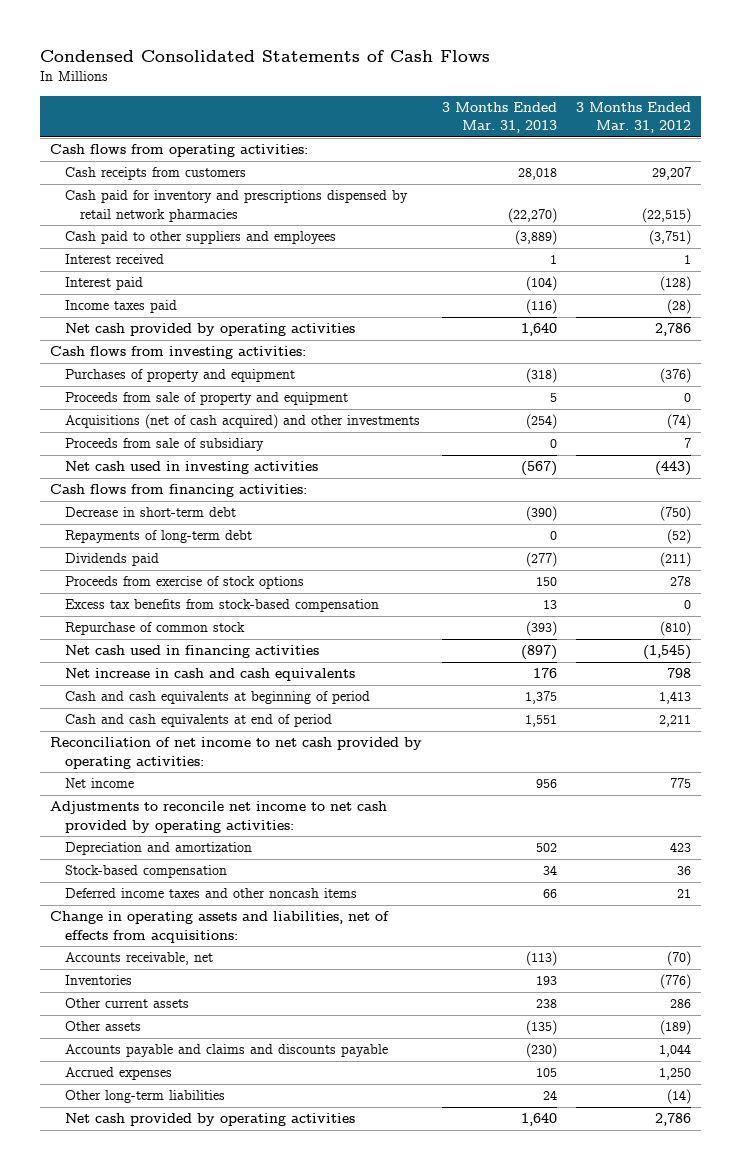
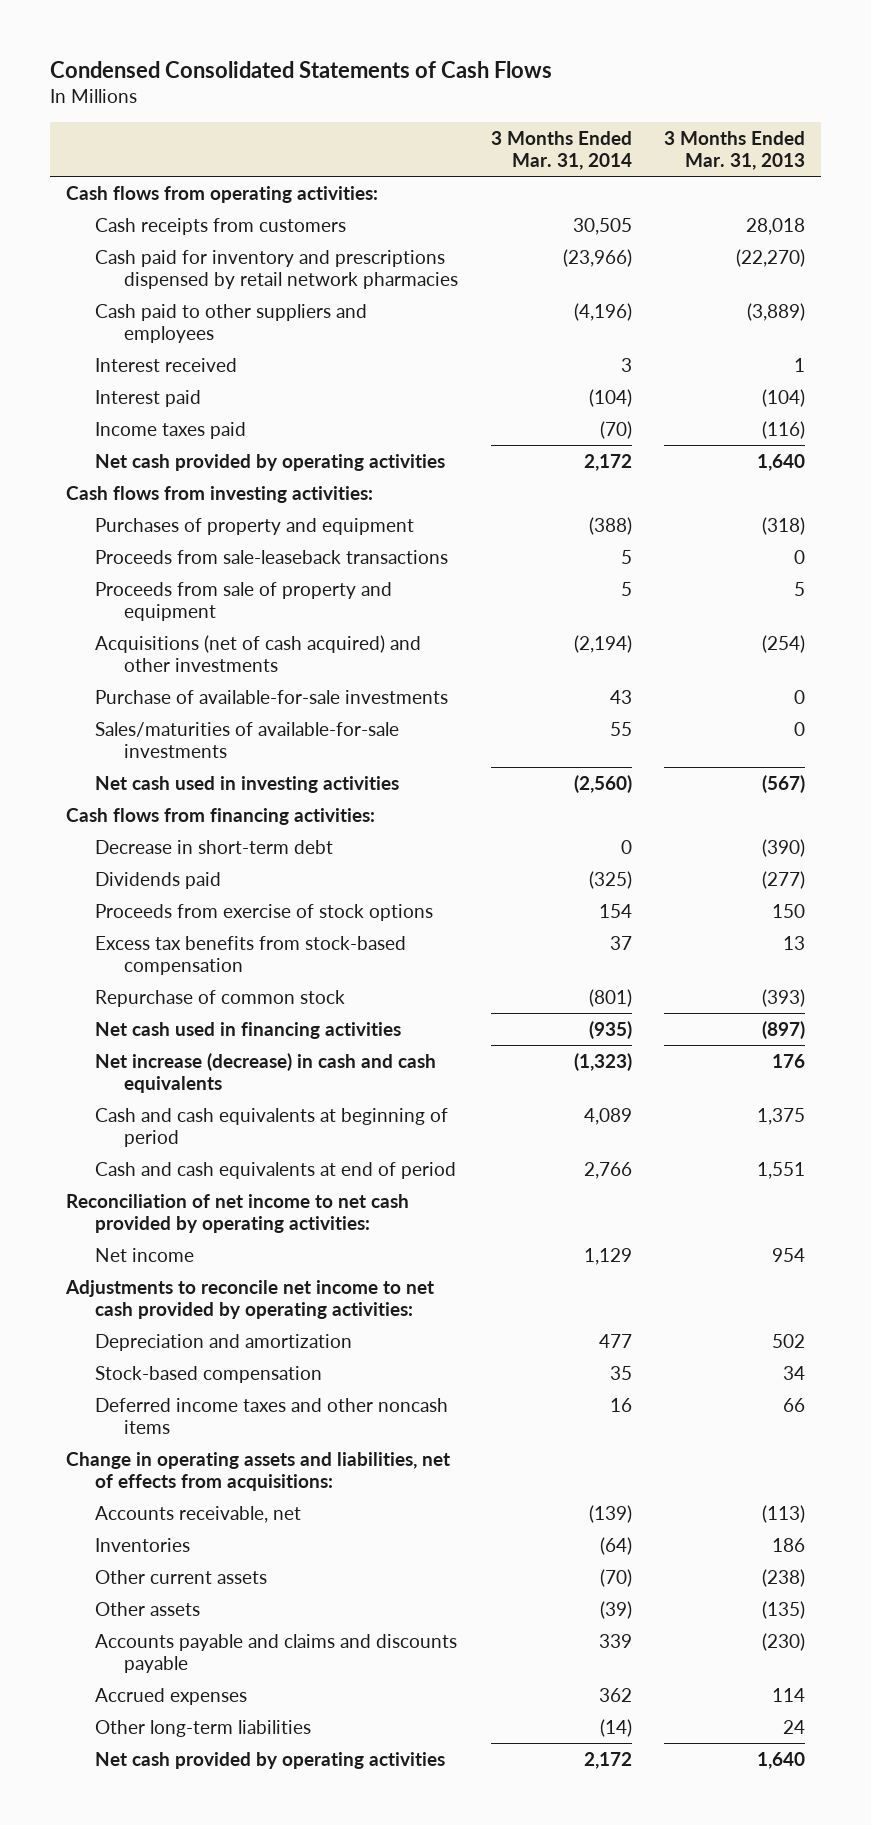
[576,101,692,134] 3 Months Ended Mar. 31, 2012 -> none
none -> [490,130,632,171] 3 Months Ended Mar. 31, 2014
none -> [95,549,449,564] Proceeds from sale-leaseback transactions
[65,438,265,452] Proceeds from sale of subsidiary -> none
none -> [95,689,449,704] Purchase of available-for-sale investments
none -> [95,721,400,759] Sales/maturities of available-for-sale investments
[65,530,253,544] Repayments of long-term debt -> none
[65,668,356,682] Net increase in cash and cash equivalents -> [95,1052,437,1094] Net increase (decrease) in cash and cash equivalents
[535,779,557,789] 956 -> [771,1247,805,1262] 954
[535,976,557,986] 193 -> [771,1537,805,1552] 186
[535,999,557,1009] 238 -> [761,1568,805,1587] (238)
[535,1068,557,1078] 105 -> [771,1687,805,1702] 114

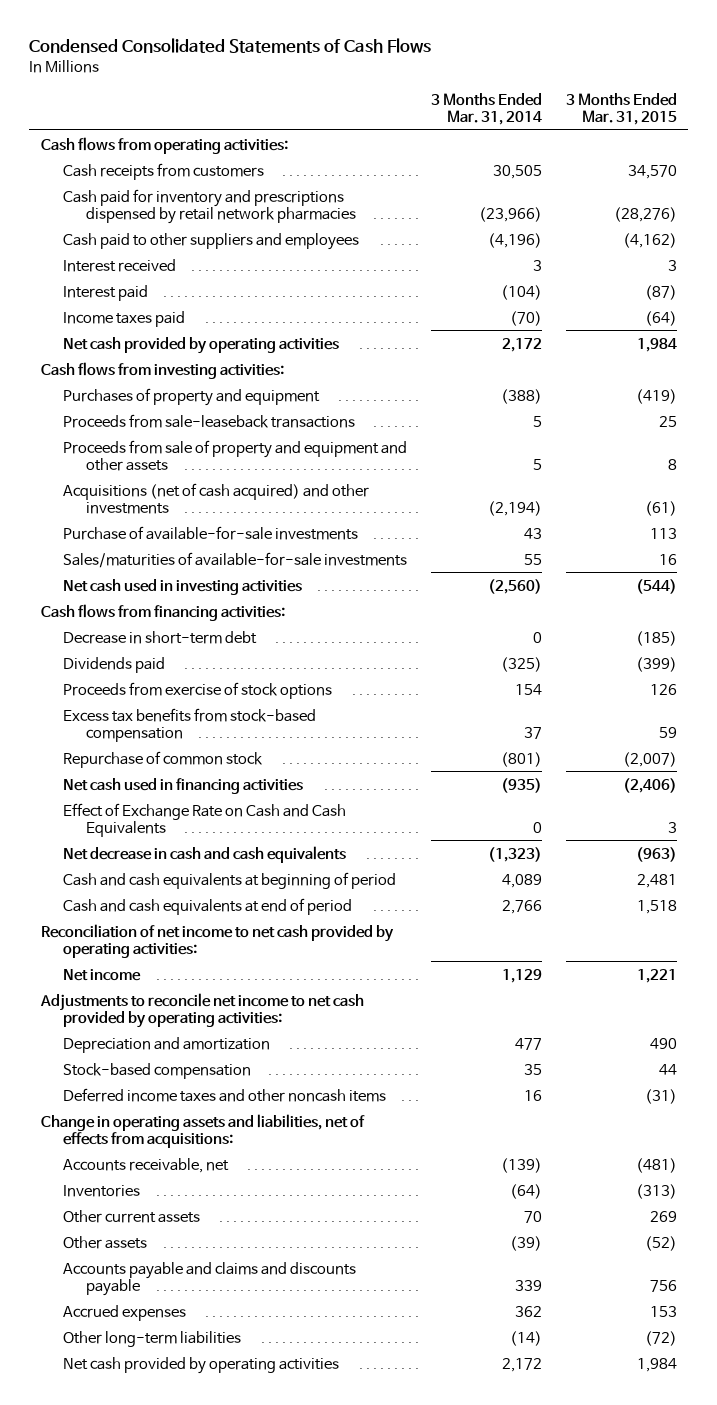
[663,130,805,171] 3 Months Ended Mar. 31, 2013 -> none
none -> [565,92,677,125] 3 Months Ended Mar. 31, 2015
[95,581,393,622] Proceeds from sale of property and equipment -> [63,439,408,471] Proceeds from sale of property and equipment and other assets
none -> [63,802,347,837] Effect of Exchange Rate on Cash and Cash Equivalents
[95,1052,437,1094] Net increase (decrease) in cash and cash equivalents -> [63,845,347,863] Net decrease in cash and cash equivalents
[599,1568,632,1587] (70) -> [523,1210,542,1223] 70

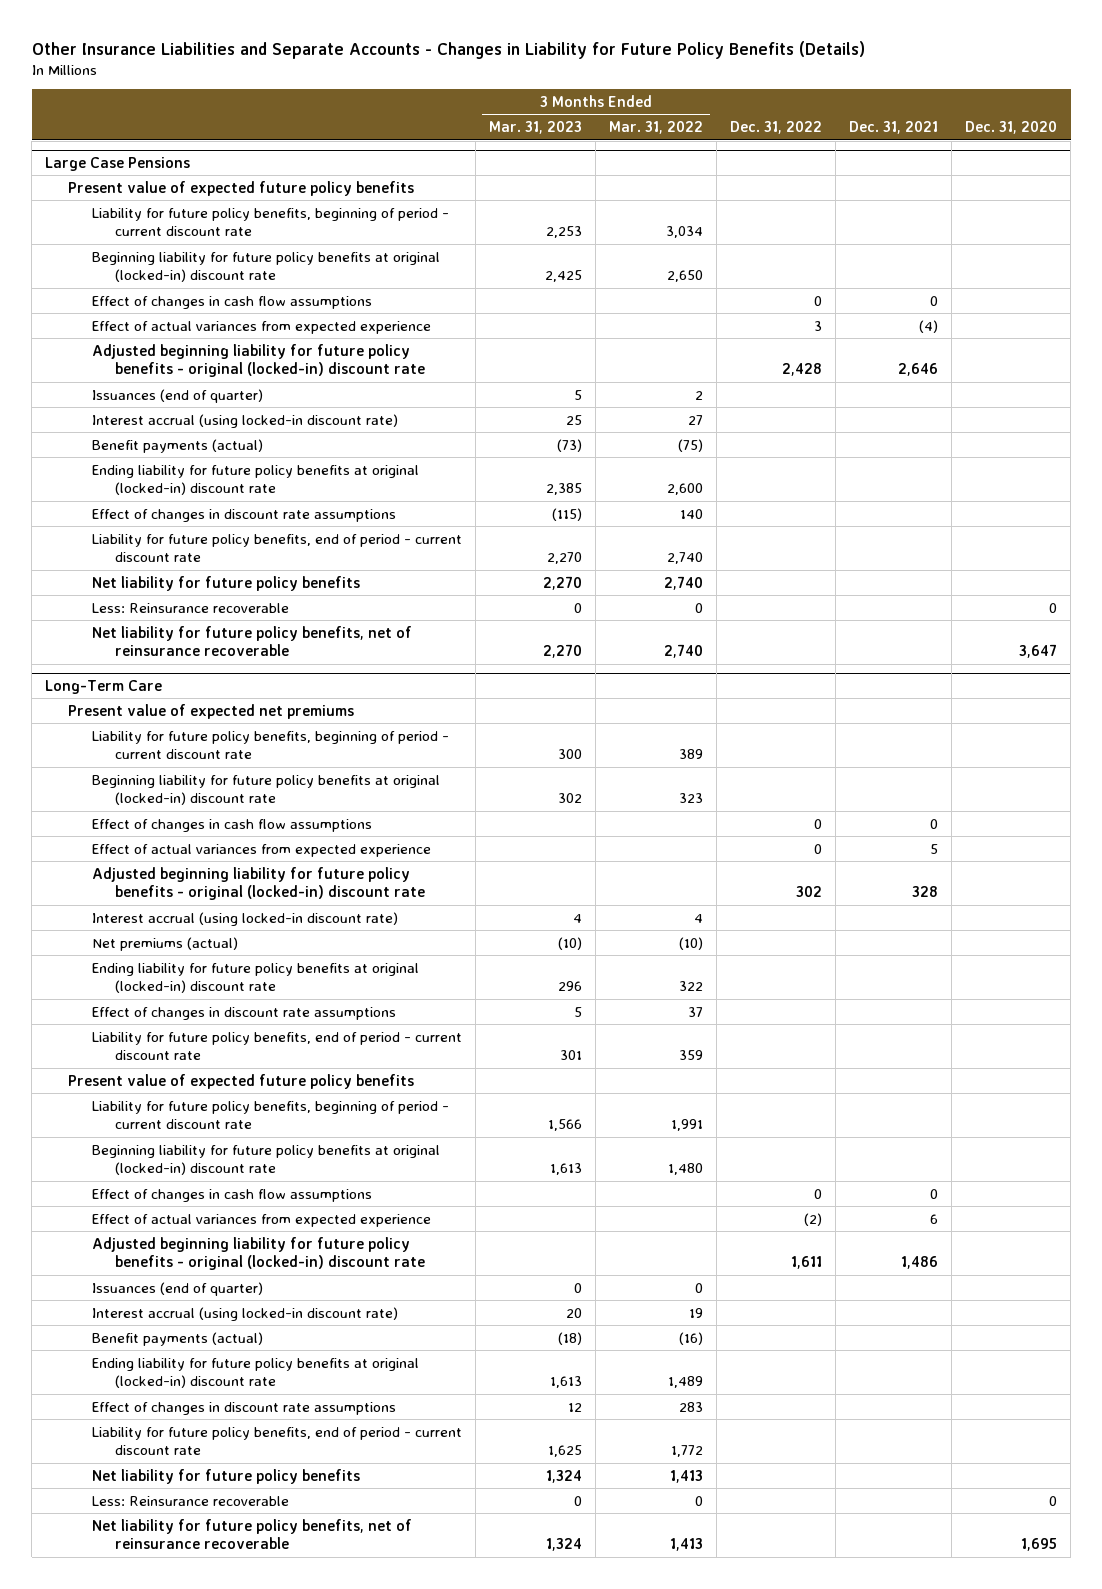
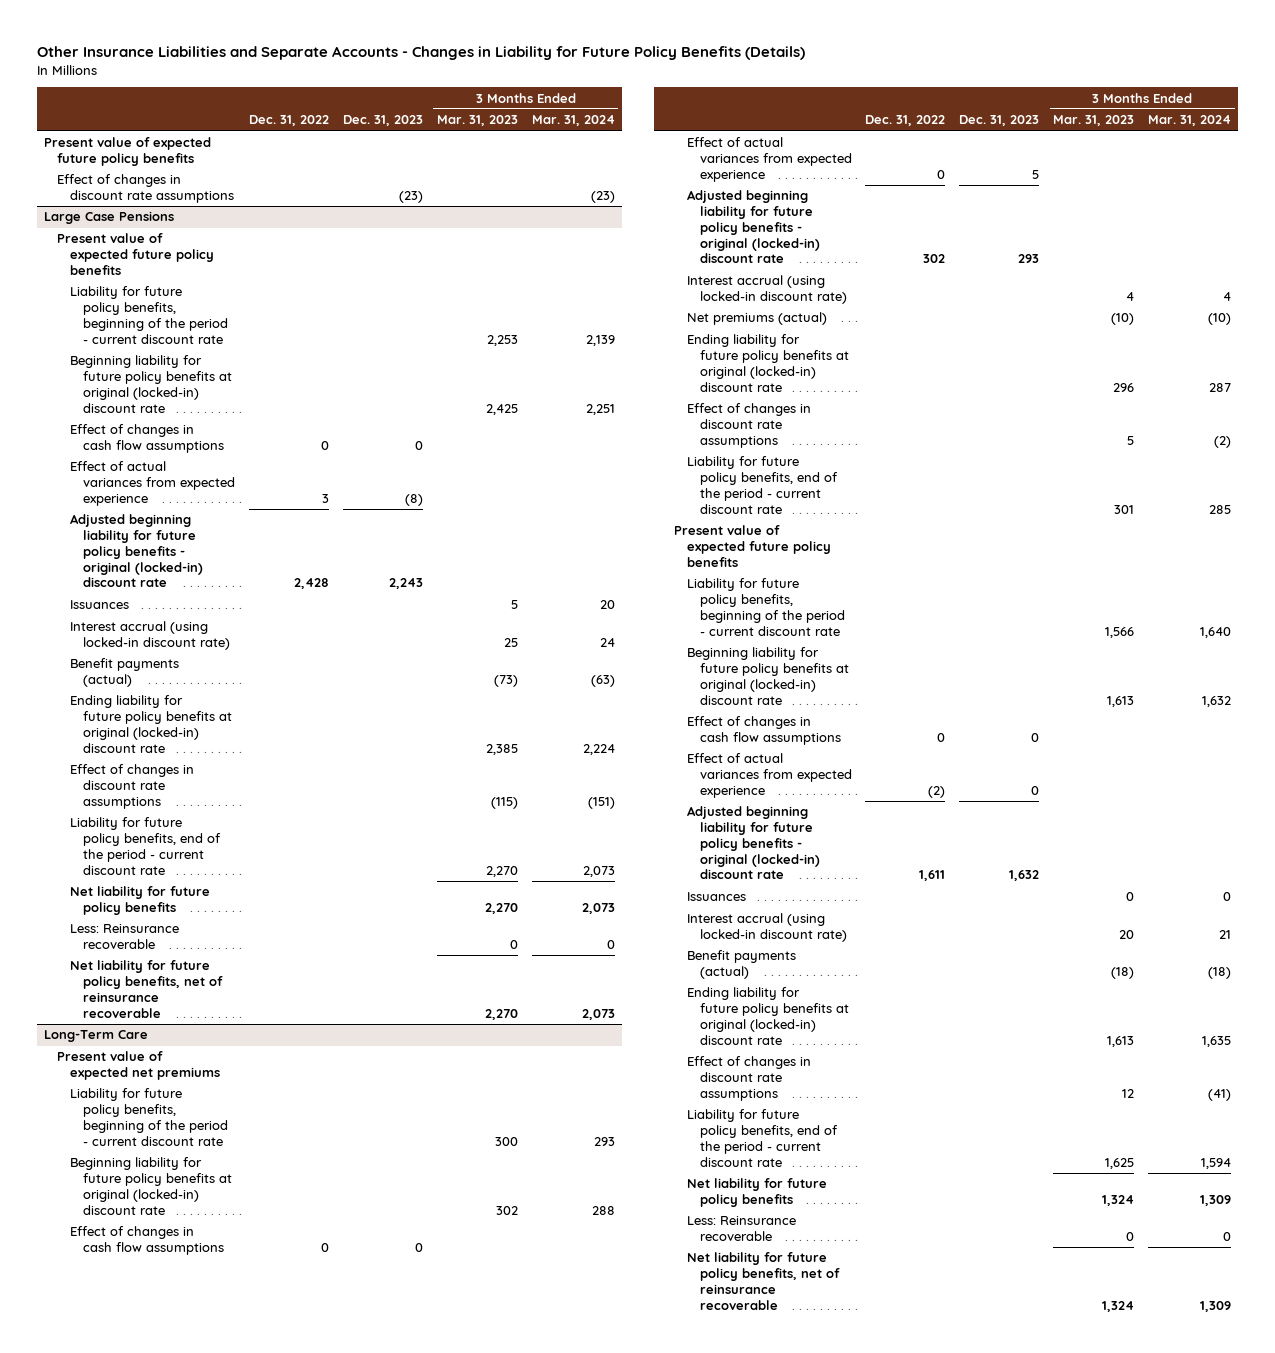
[608,121,703,135] Mar. 31, 2022 -> none
[849,121,939,135] Dec. 31, 2021 -> none
[965,121,1058,135] Dec. 31, 2020 -> none
none -> [342,115,423,127] Dec. 31, 2023
none -> [531,115,615,127] Mar. 31, 2024
none -> [44,137,212,167] Present value of expected future policy benefits
none -> [57,174,235,204] Effect of changes in discount rate assumptions
[91,207,449,237] Liability for future policy benefits, beginning of period - current discount rate -> [70,286,229,344] Liability for future policy benefits, beginning of the period - current discount rate
[91,388,263,403] Issuances (end of quarter) -> [70,600,130,610] Issuances
[91,533,462,563] Liability for future policy benefits, end of period - current discount rate -> [70,817,222,875] Liability for future policy benefits, end of the period - current discount rate
[91,730,449,760] Liability for future policy benefits, beginning of period - current discount rate -> [70,1088,229,1146] Liability for future policy benefits, beginning of the period - current discount rate
[91,1031,462,1061] Liability for future policy benefits, end of period - current discount rate -> [686,456,838,514] Liability for future policy benefits, end of the period - current discount rate
[91,1100,449,1130] Liability for future policy benefits, beginning of period - current discount rate -> [686,578,845,636] Liability for future policy benefits, beginning of the period - current discount rate
[91,1281,263,1296] Issuances (end of quarter) -> [686,892,746,902] Issuances
[91,1426,462,1456] Liability for future policy benefits, end of period - current discount rate -> [686,1109,838,1167] Liability for future policy benefits, end of the period - current discount rate

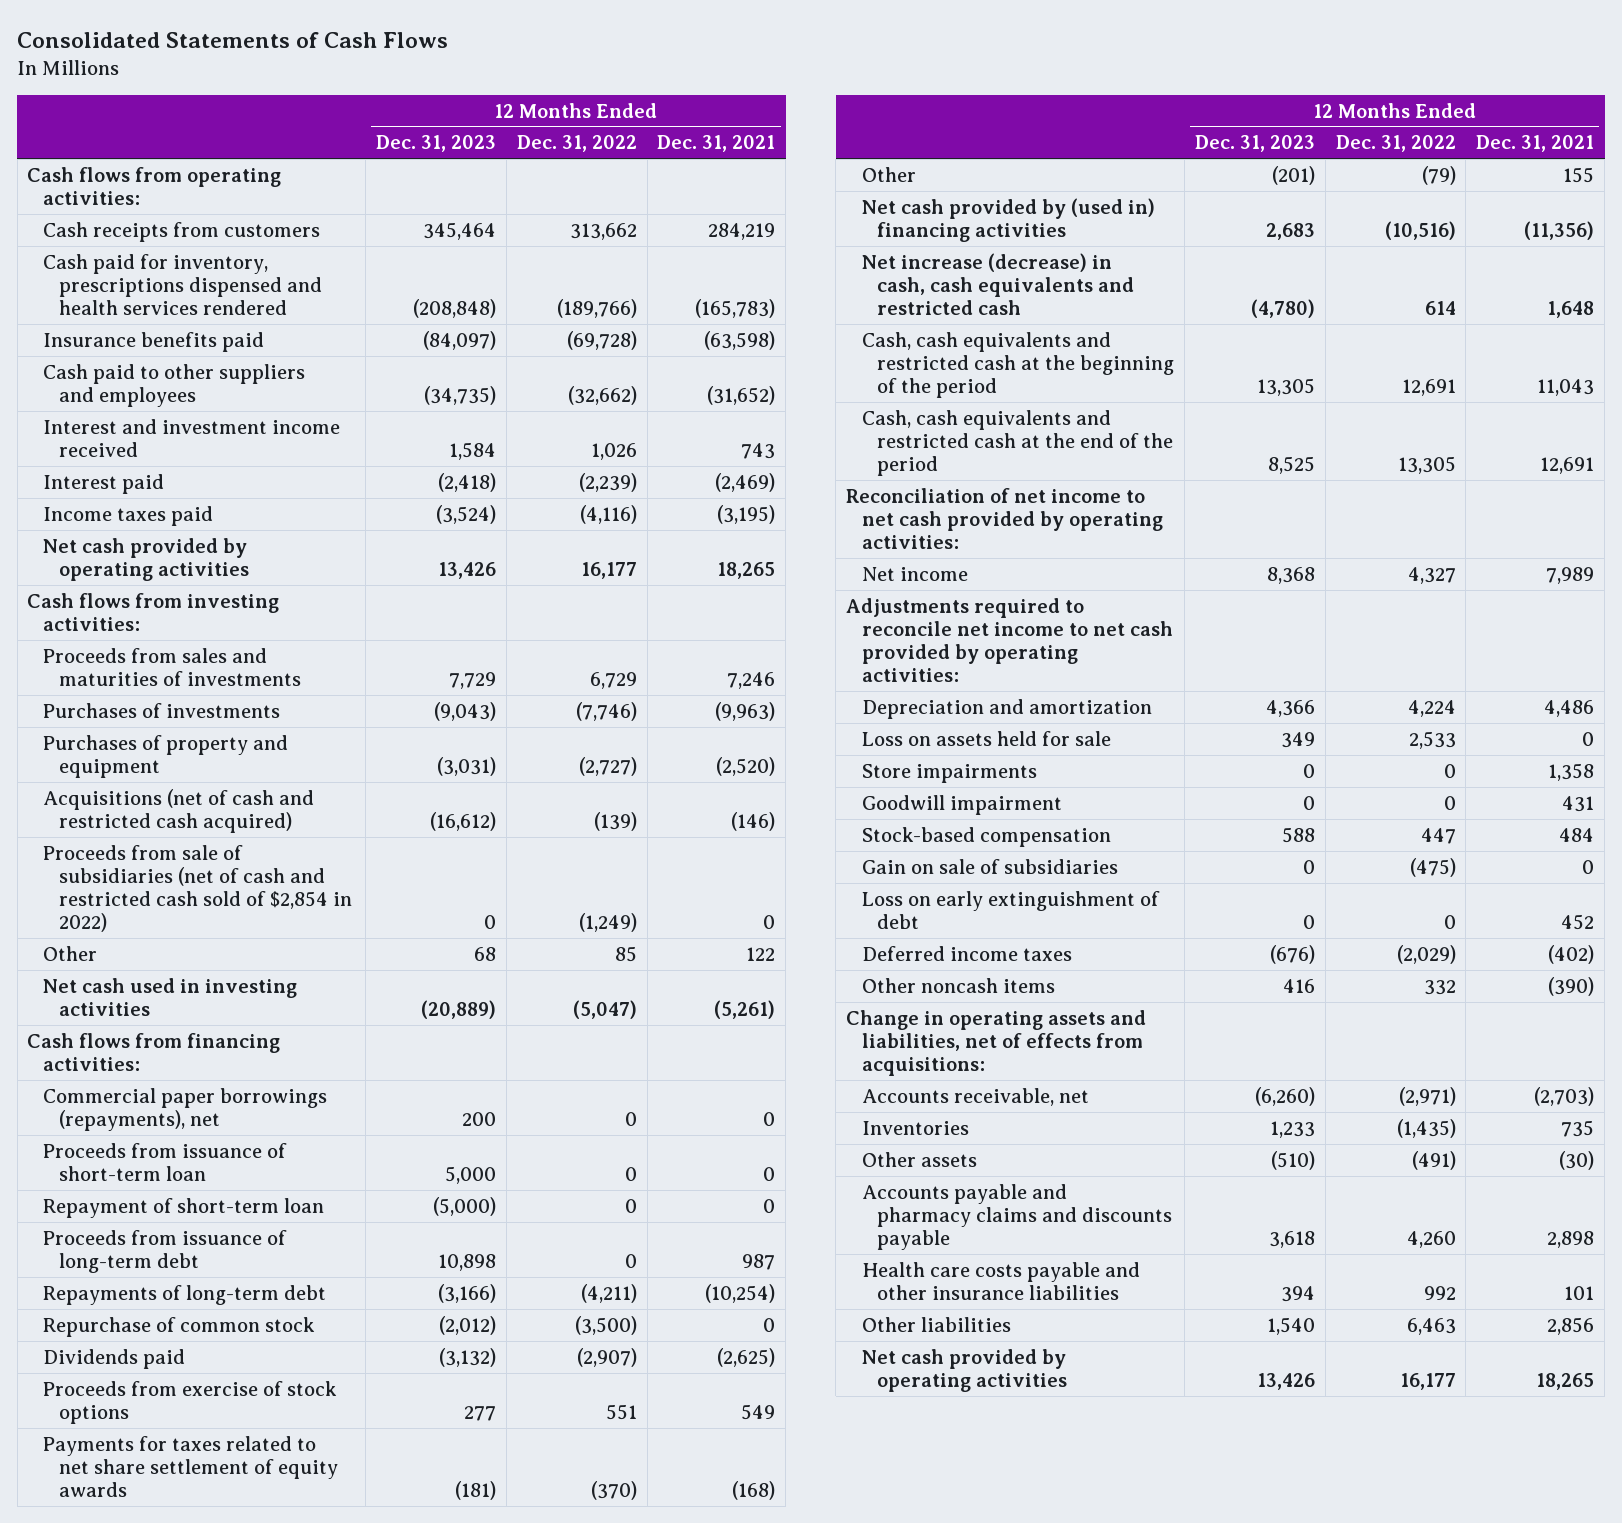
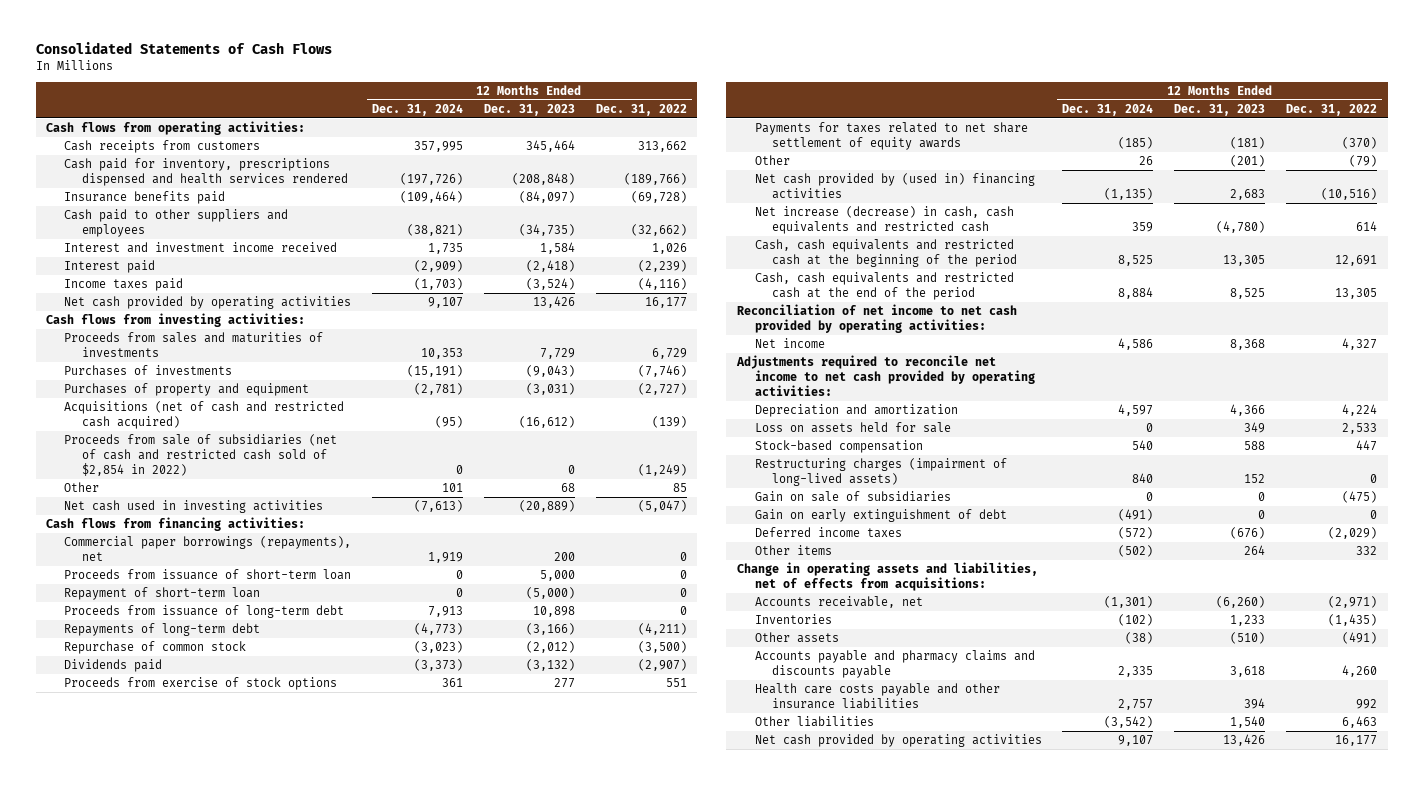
[657,135,776,153] Dec. 31, 2021 -> none
none -> [371,103,463,116] Dec. 31, 2024
[861,763,1037,783] Store impairments -> none
[861,794,1062,815] Goodwill impairment -> none
none -> [754,458,1007,487] Restructuring charges (impairment of long-lived assets)
[861,890,1160,929] Loss on early extinguishment of debt -> [754,509,1007,523] Gain on early extinguishment of debt
[861,977,1055,993] Other noncash items -> [754,545,832,556] Other items
[1282,978,1315,993] 416 -> [1244,545,1266,556] 264

